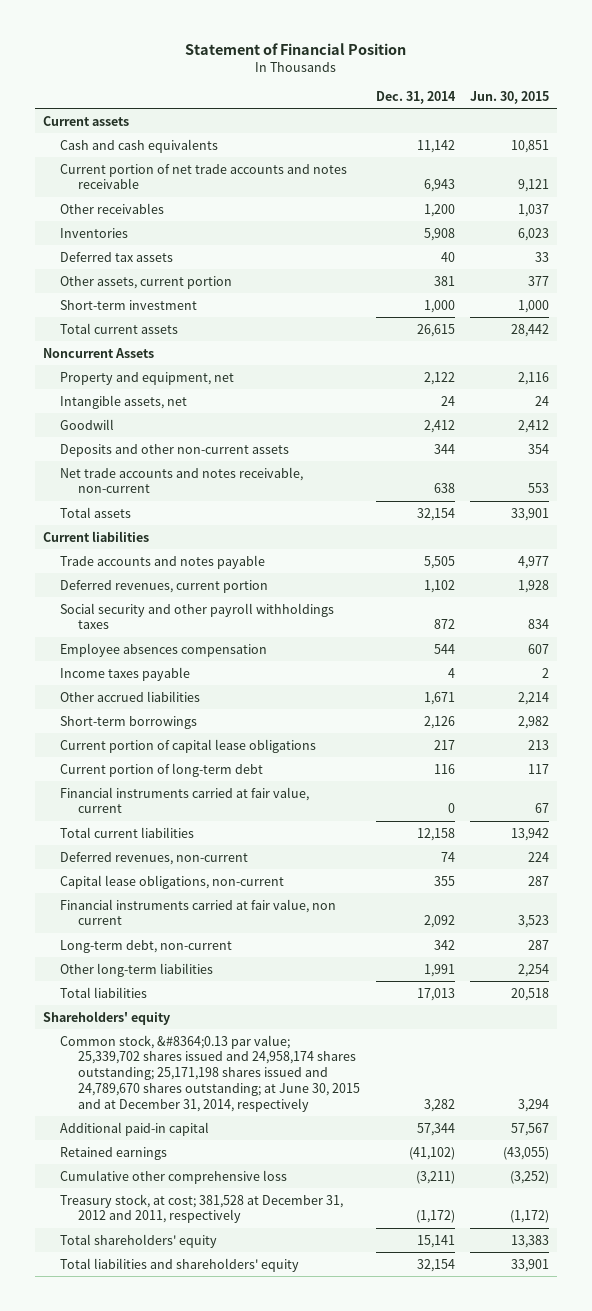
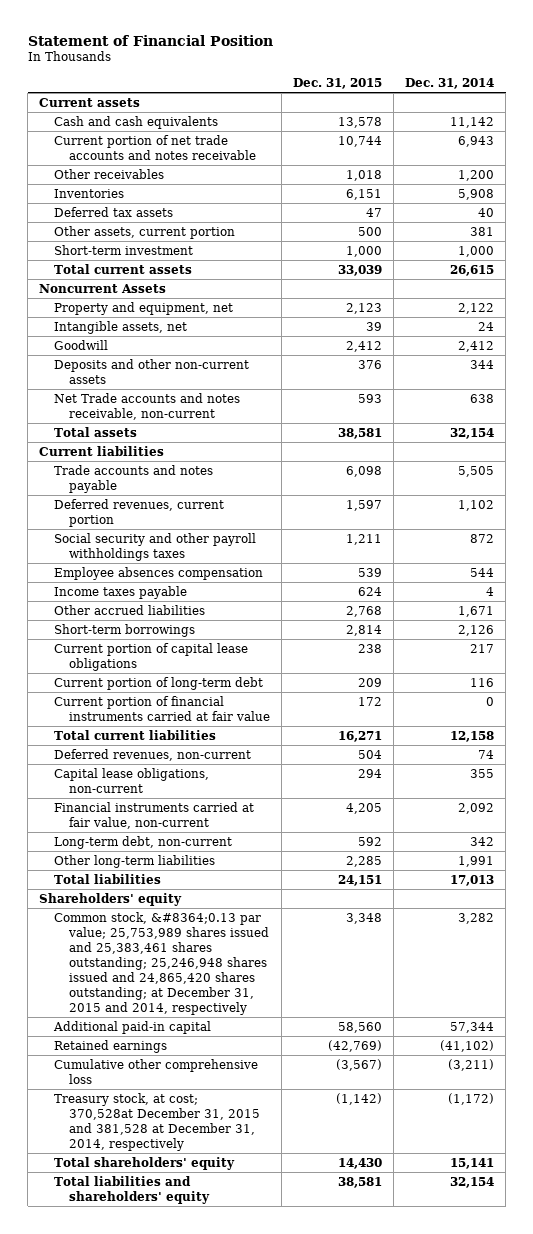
[470,91,550,105] Jun. 30, 2015 -> none
none -> [293,78,383,90] Dec. 31, 2015
[60,466,304,494] Net trade accounts and notes receivable, non-current -> [53,392,240,420] Net Trade accounts and notes receivable, non-current
[60,786,310,814] Financial instruments carried at fair value, current -> [53,695,270,721] Current portion of financial instruments carried at fair value
[60,898,337,926] Financial instruments carried at fair value, non current -> [53,801,254,829] Financial instruments carried at fair value, non-current
[60,1034,361,1112] Common stock, &#8364;0.13 par value; 25,339,702 shares issued and 24,958,174 shares outstanding; 25,171,198 shares issued and 24,789,670 shares outstanding; at June 30, 2015 and at December 31, 2014, respectively -> [53,911,269,1015] Common stock, &#8364;0.13 par value; 25,753,989 shares issued and 25,383,461 shares outstanding; 25,246,948 shares issued and 24,865,420 shares outstanding; at December 31, 2015 and 2014, respectively
[60,1193,344,1224] Treasury stock, at cost; 381,528 at December 31, 2012 and 2011, respectively -> [53,1092,260,1151] Treasury stock, at cost; 370,528at December 31, 2015 and 381,528 at December 31, 2014, respectively

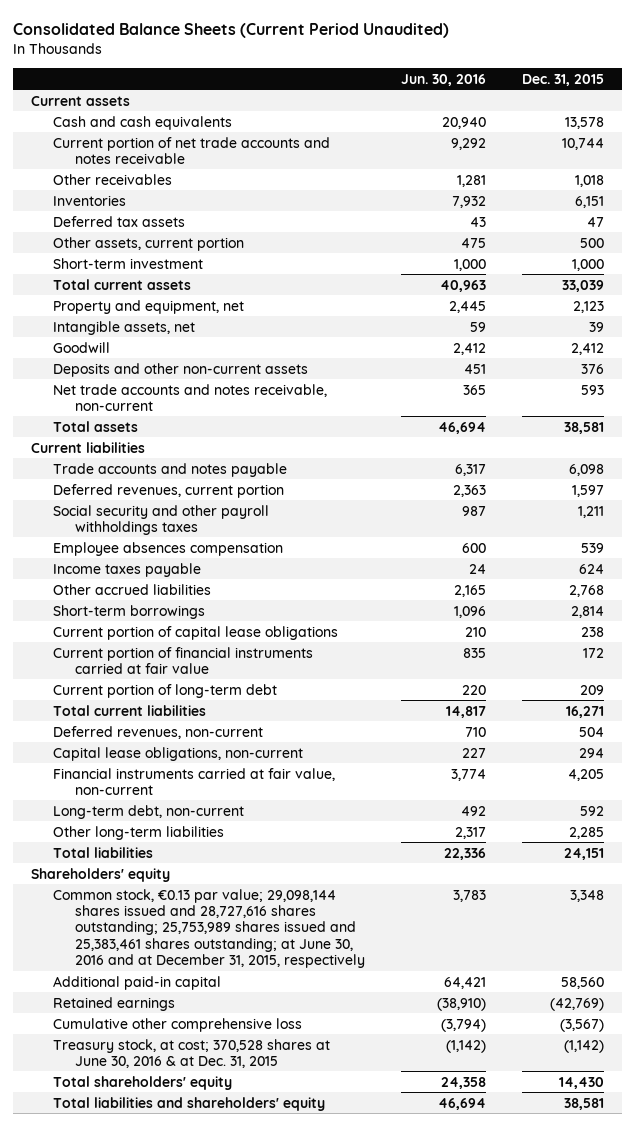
[27,34,273,46] Statement of Financial Position -> [13,22,450,38] Consolidated Balance Sheets (Current Period Unaudited)
[405,78,495,90] Dec. 31, 2014 -> none
none -> [400,73,486,86] Jun. 30, 2016
[39,283,167,293] Noncurrent Assets -> none
[53,392,240,420] Net Trade accounts and notes receivable, non-current -> [52,383,327,411] Net trade accounts and notes receivable, non-current
[53,676,263,690] Current portion of long-term debt -> [52,683,277,698] Current portion of long-term debt
[53,911,269,1015] Common stock, &#8364;0.13 par value; 25,753,989 shares issued and 25,383,461 shares outstanding; 25,246,948 shares issued and 24,865,420 shares outstanding; at December 31, 2015 and 2014, respectively -> [52,888,365,969] Common stock, €0.13 par value; 29,098,144 shares issued and 28,727,616 shares outstanding; 25,753,989 shares issued and 25,383,461 shares outstanding; at June 30, 2016 and at December 31, 2015, respectively
[53,1092,260,1151] Treasury stock, at cost; 370,528at December 31, 2015 and 381,528 at December 31, 2014, respectively -> [52,1038,330,1068] Treasury stock, at cost; 370,528 shares at June 30, 2016 & at Dec. 31, 2015

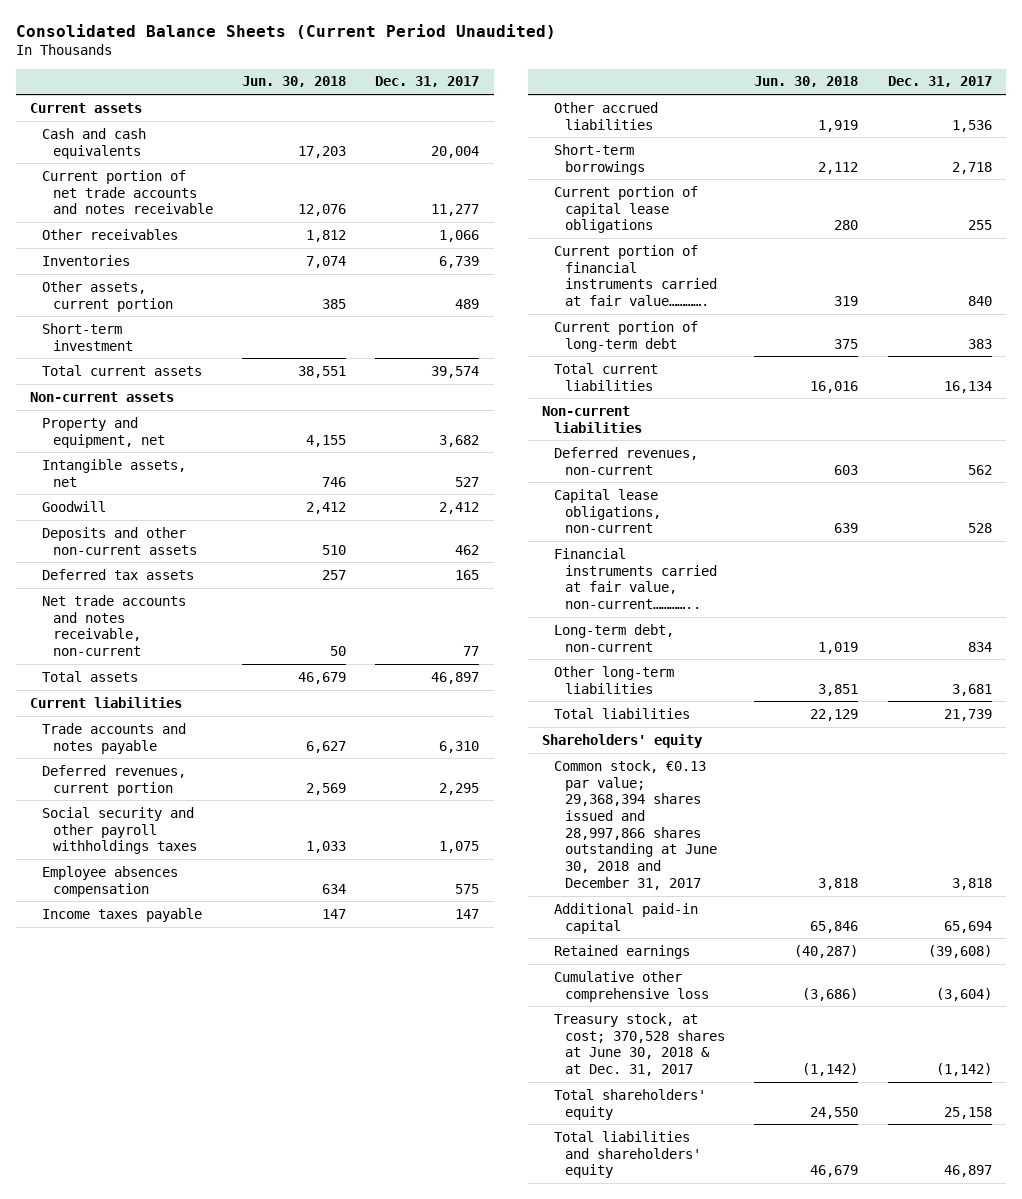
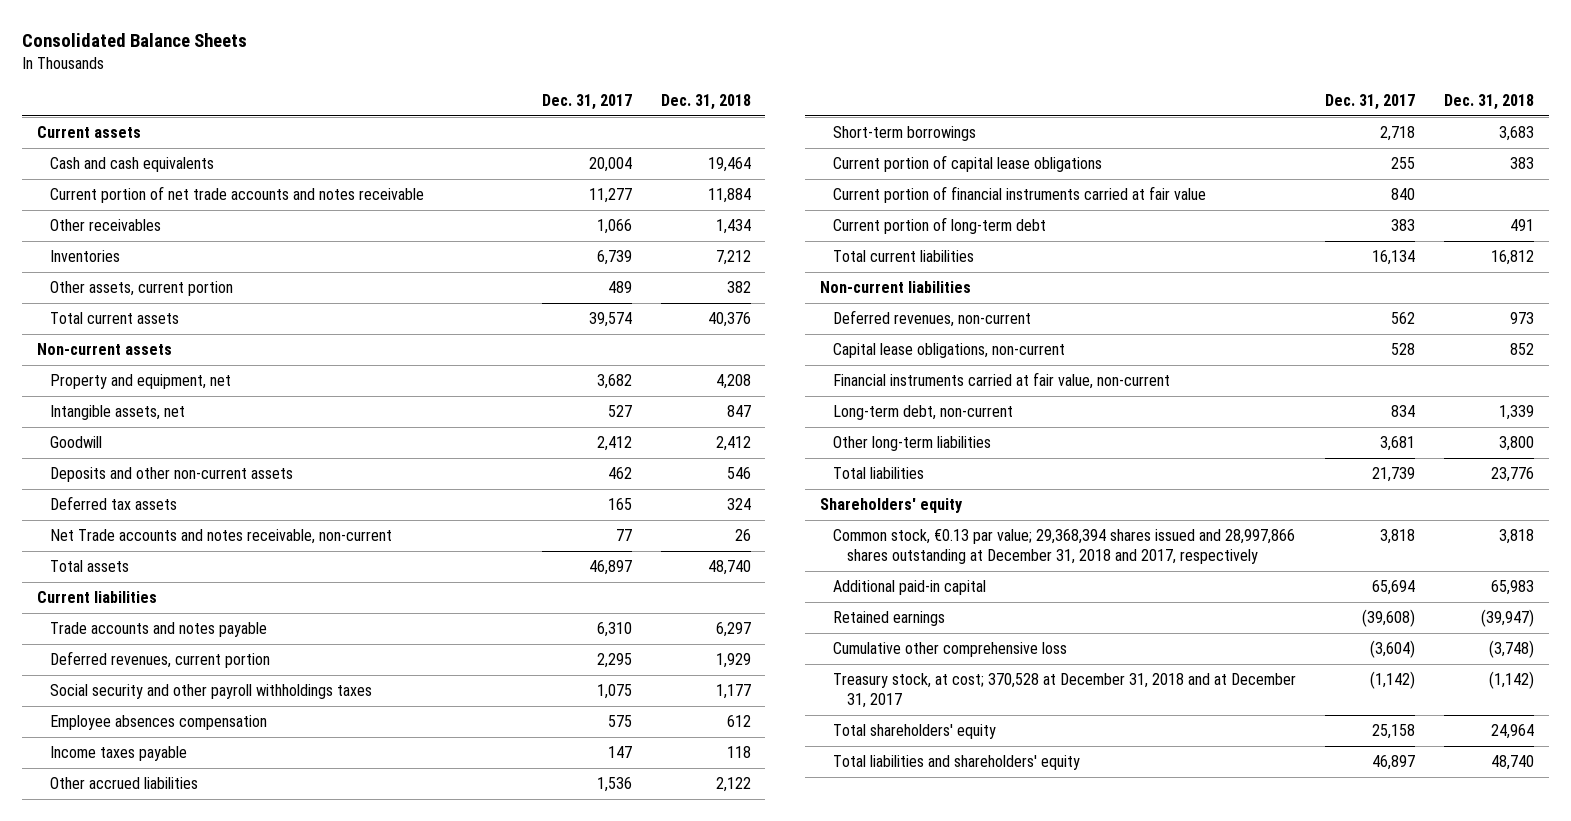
[15,23,556,39] Consolidated Balance Sheets (Current Period Unaudited) -> [22,33,248,48] Consolidated Balance Sheets
[242,76,347,88] Jun. 30, 2018 -> none
none -> [660,93,751,110] Dec. 31, 2018
[41,322,133,351] Short-term investment -> none
[41,594,186,656] Net trade accounts and notes receivable, non-current -> [50,529,393,545] Net Trade accounts and notes receivable, non-current
[553,244,718,306] Current portion of financial instruments carried at fair value…………. -> [833,186,1207,204] Current portion of financial instruments carried at fair value
[553,547,718,609] Financial instruments carried at fair value, non-current………….. -> [833,372,1171,390] Financial instruments carried at fair value, non-current
[553,759,718,890] Common stock, €0.13 par value; 29,368,394 shares issued and 28,997,866 shares outstanding at June 30, 2018 and December 31, 2017 -> [833,529,1296,564] Common stock, €0.13 par value; 29,368,394 shares issued and 28,997,866 shares outstanding at December 31, 2018 and 2017, respectively
[553,1012,726,1076] Treasury stock, at cost; 370,528 shares at June 30, 2018 & at Dec. 31, 2017 -> [833,673,1297,708] Treasury stock, at cost; 370,528 at December 31, 2018 and at December 31, 2017

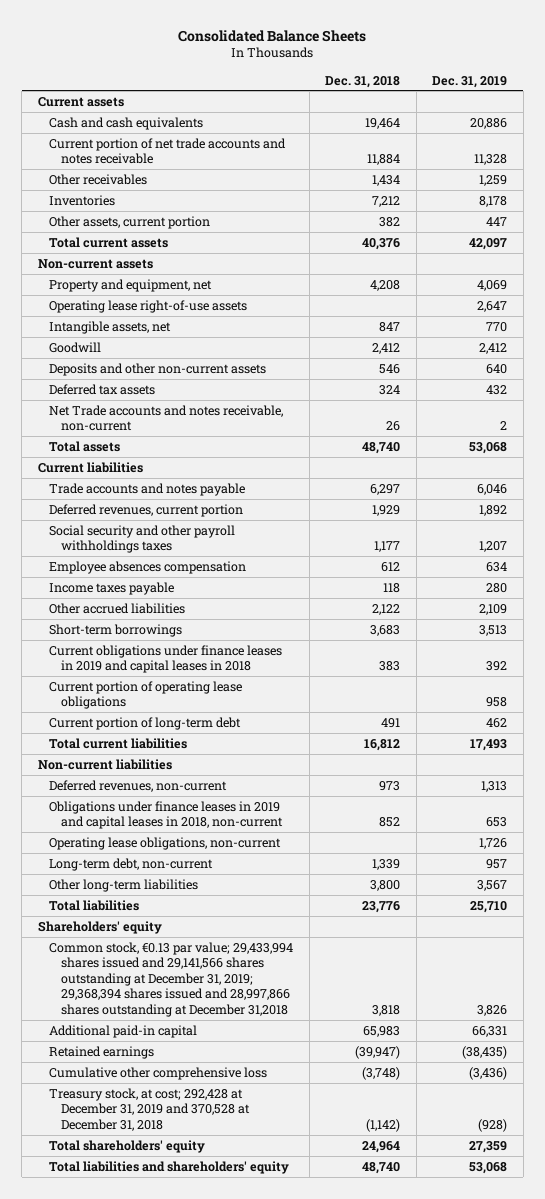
[542,93,633,110] Dec. 31, 2017 -> none
none -> [432,75,508,88] Dec. 31, 2019
none -> [49,299,248,313] Operating lease right-of-use assets
[833,186,1207,204] Current portion of financial instruments carried at fair value -> none
[833,155,1103,173] Current portion of capital lease obligations -> [49,644,283,674] Current obligations under finance leases in 2019 and capital leases in 2018
none -> [49,680,243,710] Current portion of operating lease obligations
[833,372,1171,390] Financial instruments carried at fair value, non-current -> none
[833,343,1066,359] Capital lease obligations, non-current -> [49,800,284,830] Obligations under finance leases in 2019 and capital leases in 2018, non-current
none -> [49,836,282,850] Operating lease obligations, non-current
[833,529,1296,564] Common stock, €0.13 par value; 29,368,394 shares issued and 28,997,866 shares outstanding at December 31, 2018 and 2017, respectively -> [49,941,294,1017] Common stock, €0.13 par value; 29,433,994 shares issued and 29,141,566 shares outstanding at December 31, 2019; 29,368,394 shares issued and 28,997,866 shares outstanding at December 31,2018
[833,673,1297,708] Treasury stock, at cost; 370,528 at December 31, 2018 and at December 31, 2017 -> [49,1087,251,1131] Treasury stock, at cost; 292,428 at December 31, 2019 and 370,528 at December 31, 2018

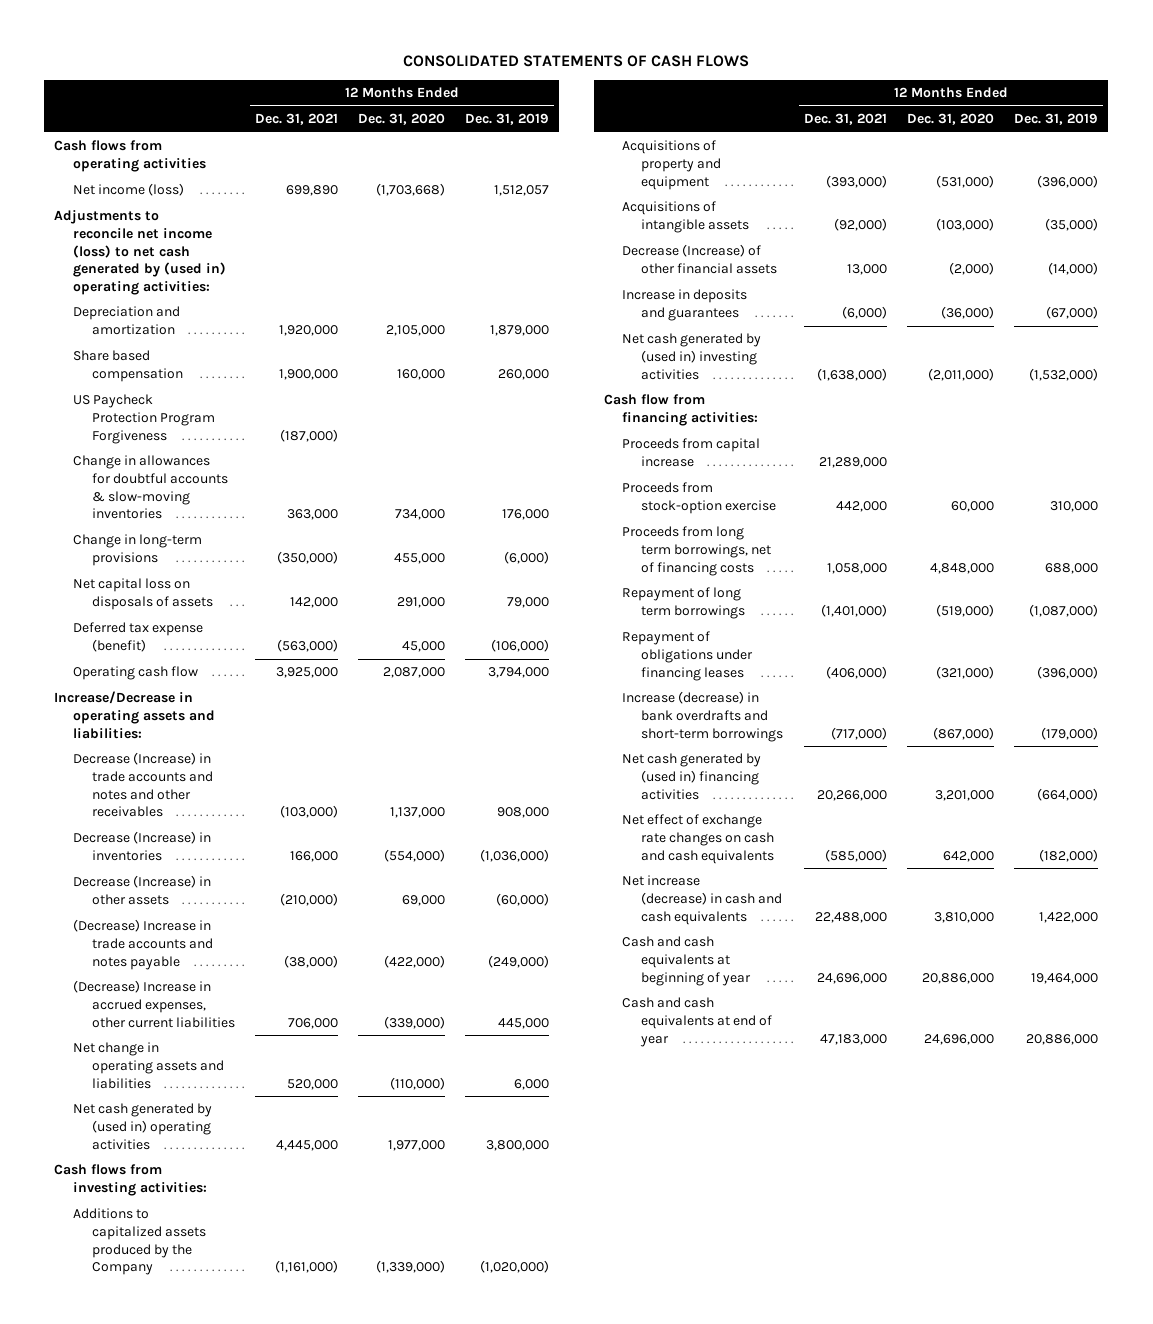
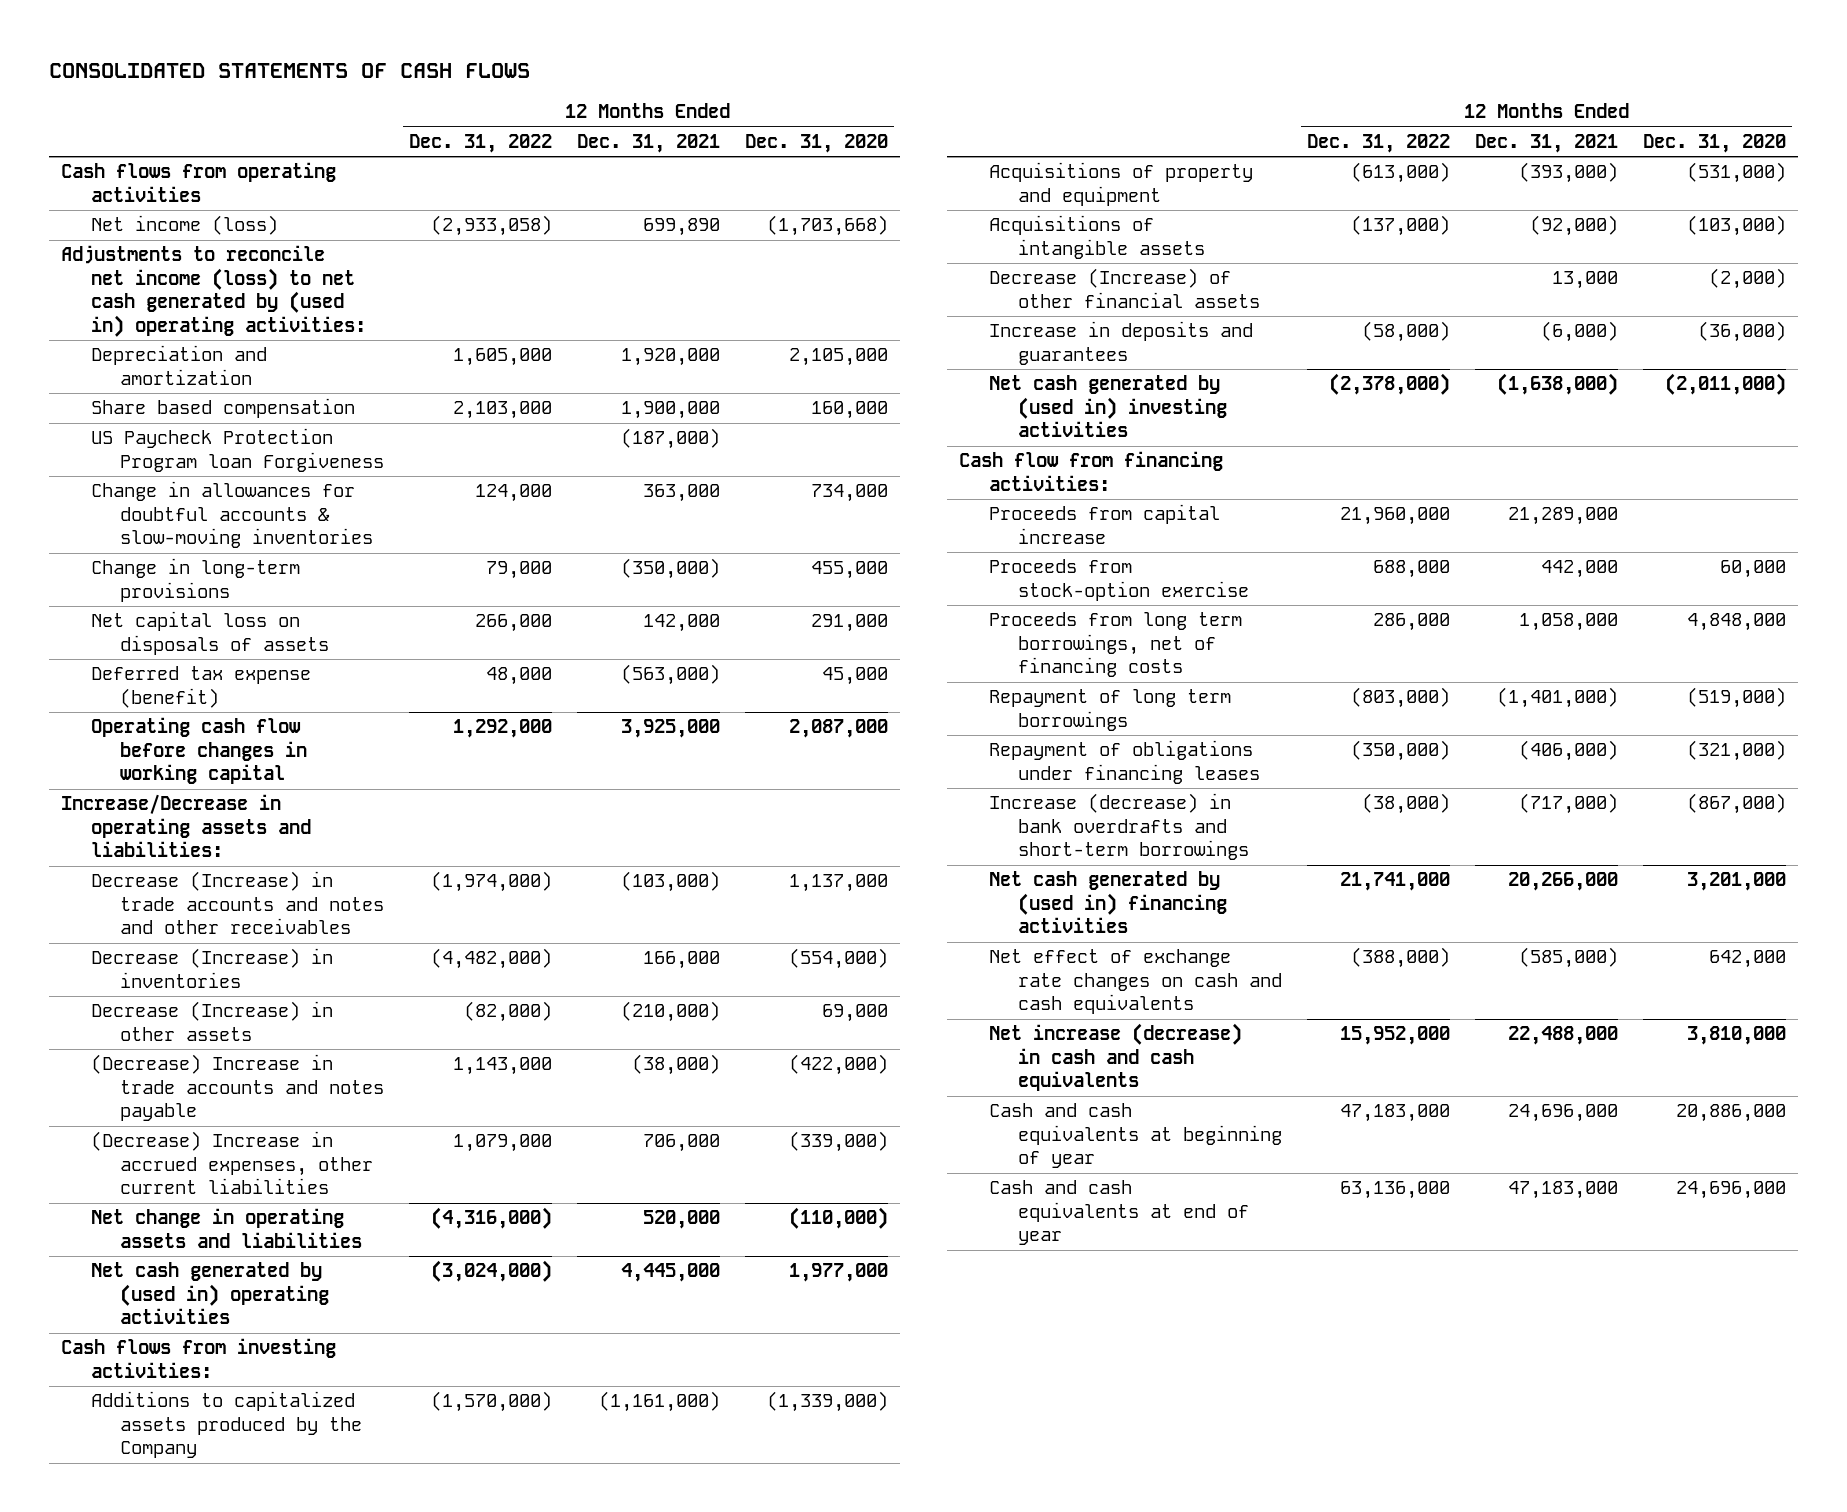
[464,113,549,126] Dec. 31, 2019 -> none
none -> [409,133,553,153] Dec. 31, 2022
[72,394,215,444] US Paycheck Protection Program Forgiveness -> [90,428,385,472] US Paycheck Protection Program loan Forgiveness
[72,666,198,681] Operating cash flow -> [90,717,308,785] Operating cash flow before changes in working capital

